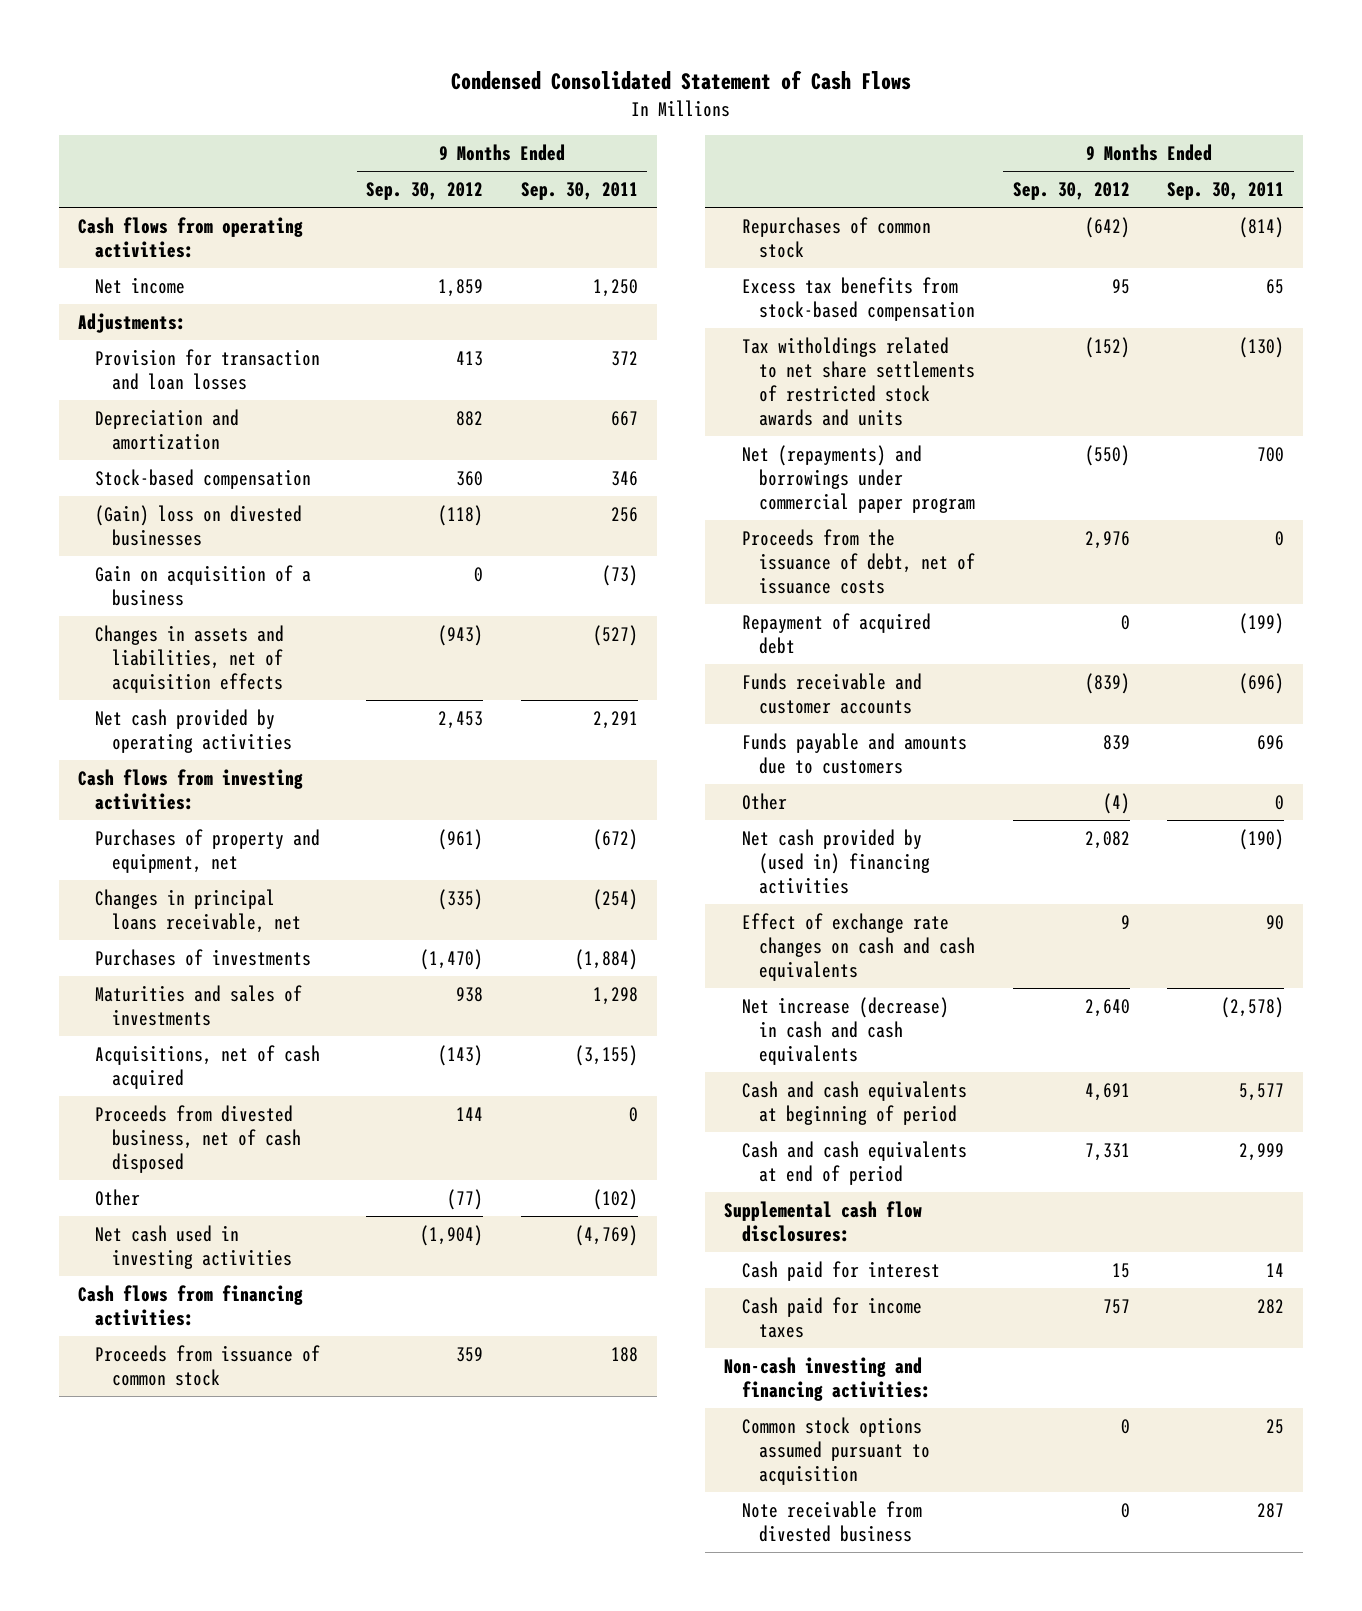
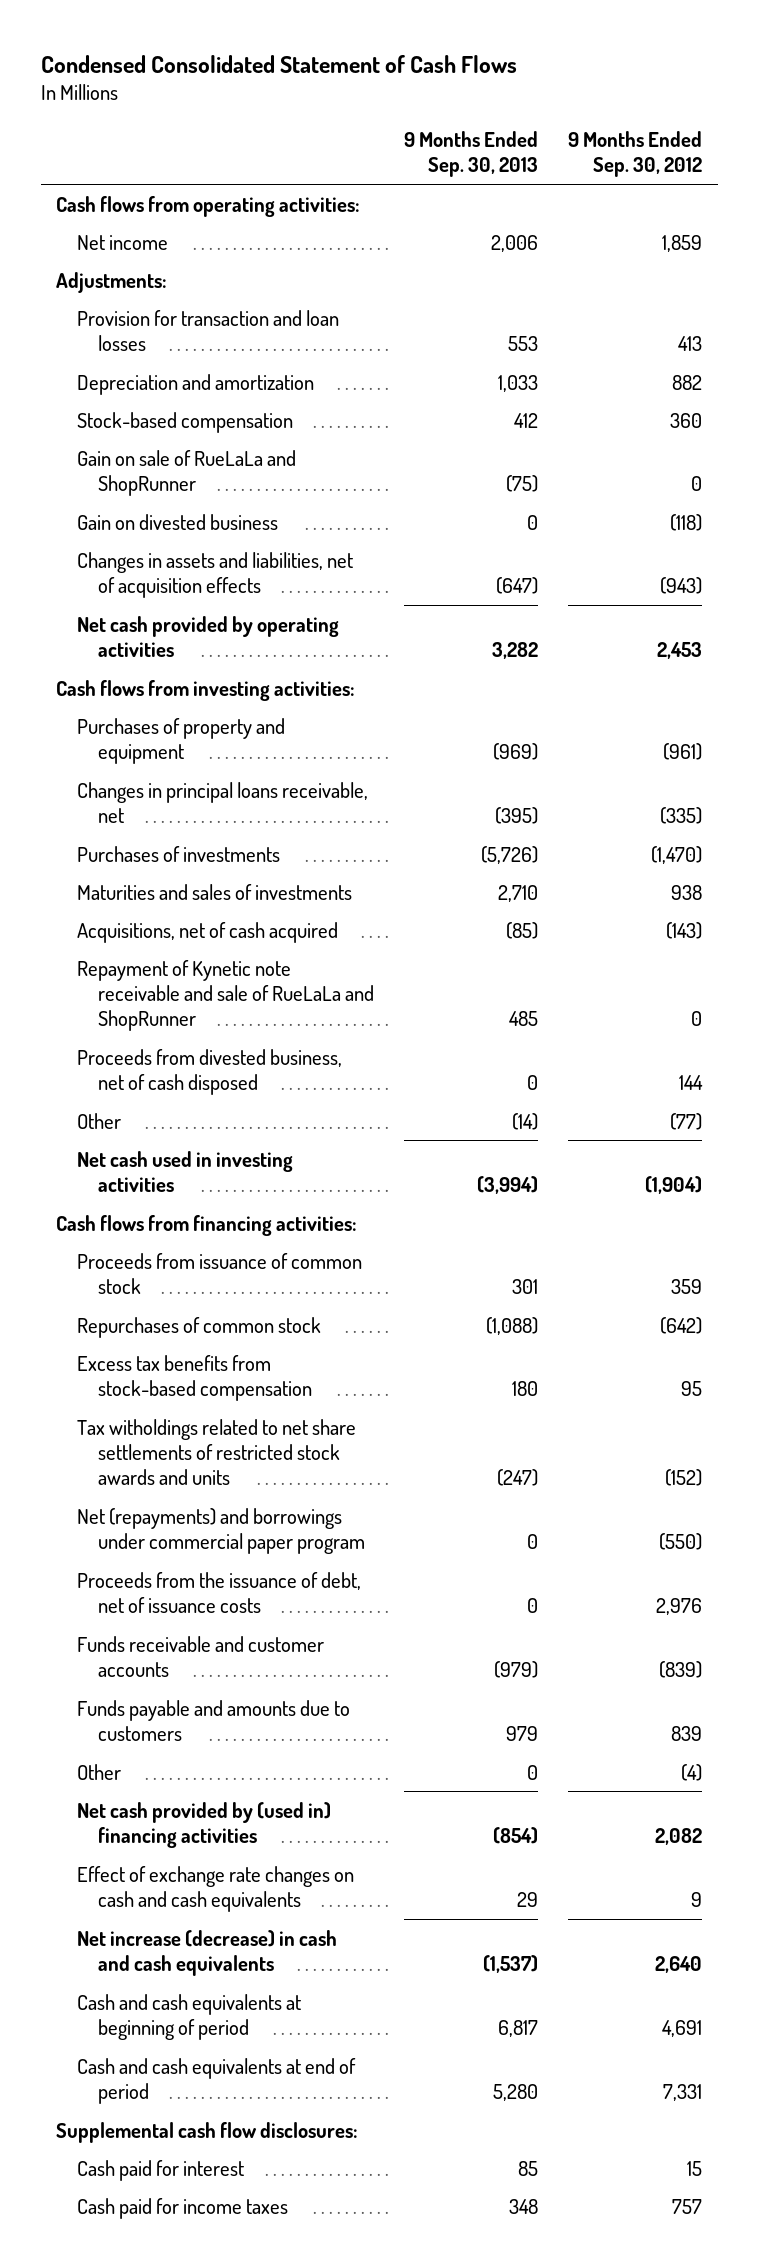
[520,182,638,201] Sep. 30, 2011 -> none
none -> [404,131,539,178] 9 Months Ended Sep. 30, 2013
[94,564,311,606] Gain on acquisition of a business -> none
none -> [77,449,297,496] Gain on sale of RueLaLa and ShopRunner
[94,504,302,546] (Gain) loss on divested businesses -> [77,513,279,530] Gain on divested business
[94,828,320,873] Purchases of property and equipment, net -> [77,717,286,764] Purchases of property and equipment
none -> [77,959,375,1032] Repayment of Kynetic note receivable and sale of RueLaLa and ShopRunner
[741,612,931,654] Repayment of acquired debt -> none
[724,1356,931,1401] Non-cash investing and financing activities: -> none
[741,1416,931,1486] Common stock options assumed pursuant to acquisition -> none
[741,1500,922,1542] Note receivable from divested business -> none

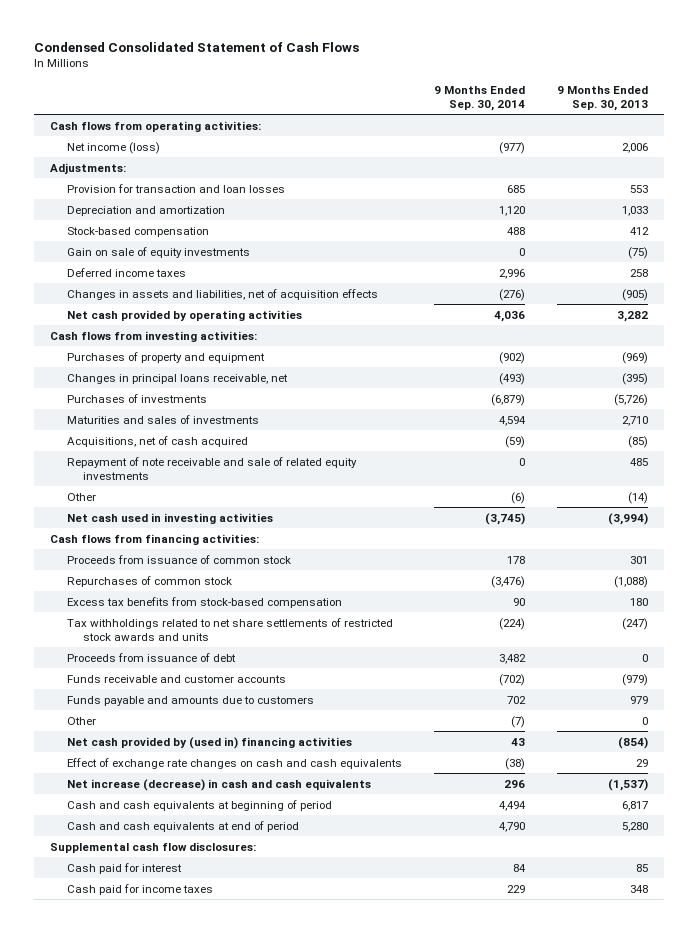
[568,131,703,178] 9 Months Ended Sep. 30, 2012 -> none
none -> [433,85,525,111] 9 Months Ended Sep. 30, 2014
[77,234,169,250] Net income -> [66,141,160,154] Net income (loss)
[77,449,297,496] Gain on sale of RueLaLa and ShopRunner -> none
[77,513,279,530] Gain on divested business -> none
none -> [66,246,250,258] Gain on sale of equity investments
none -> [66,267,186,277] Deferred income taxes
[496,576,539,594] (647) -> [622,288,649,301] (905)
[77,1048,343,1095] Proceeds from divested business, net of cash disposed -> none
[77,959,375,1032] Repayment of Kynetic note receivable and sale of RueLaLa and ShopRunner -> [66,456,357,480] Repayment of note receivable and sale of related equity investments
[77,1507,366,1554] Net (repayments) and borrowings under commercial paper program -> none
[77,1418,357,1486] Tax witholdings related to net share settlements of restricted stock awards and units -> [66,617,393,641] Tax withholdings related to net share settlements of restricted stock awards and units
[77,1571,362,1613] Proceeds from the issuance of debt, net of issuance costs -> [66,652,236,662] Proceeds from issuance of debt

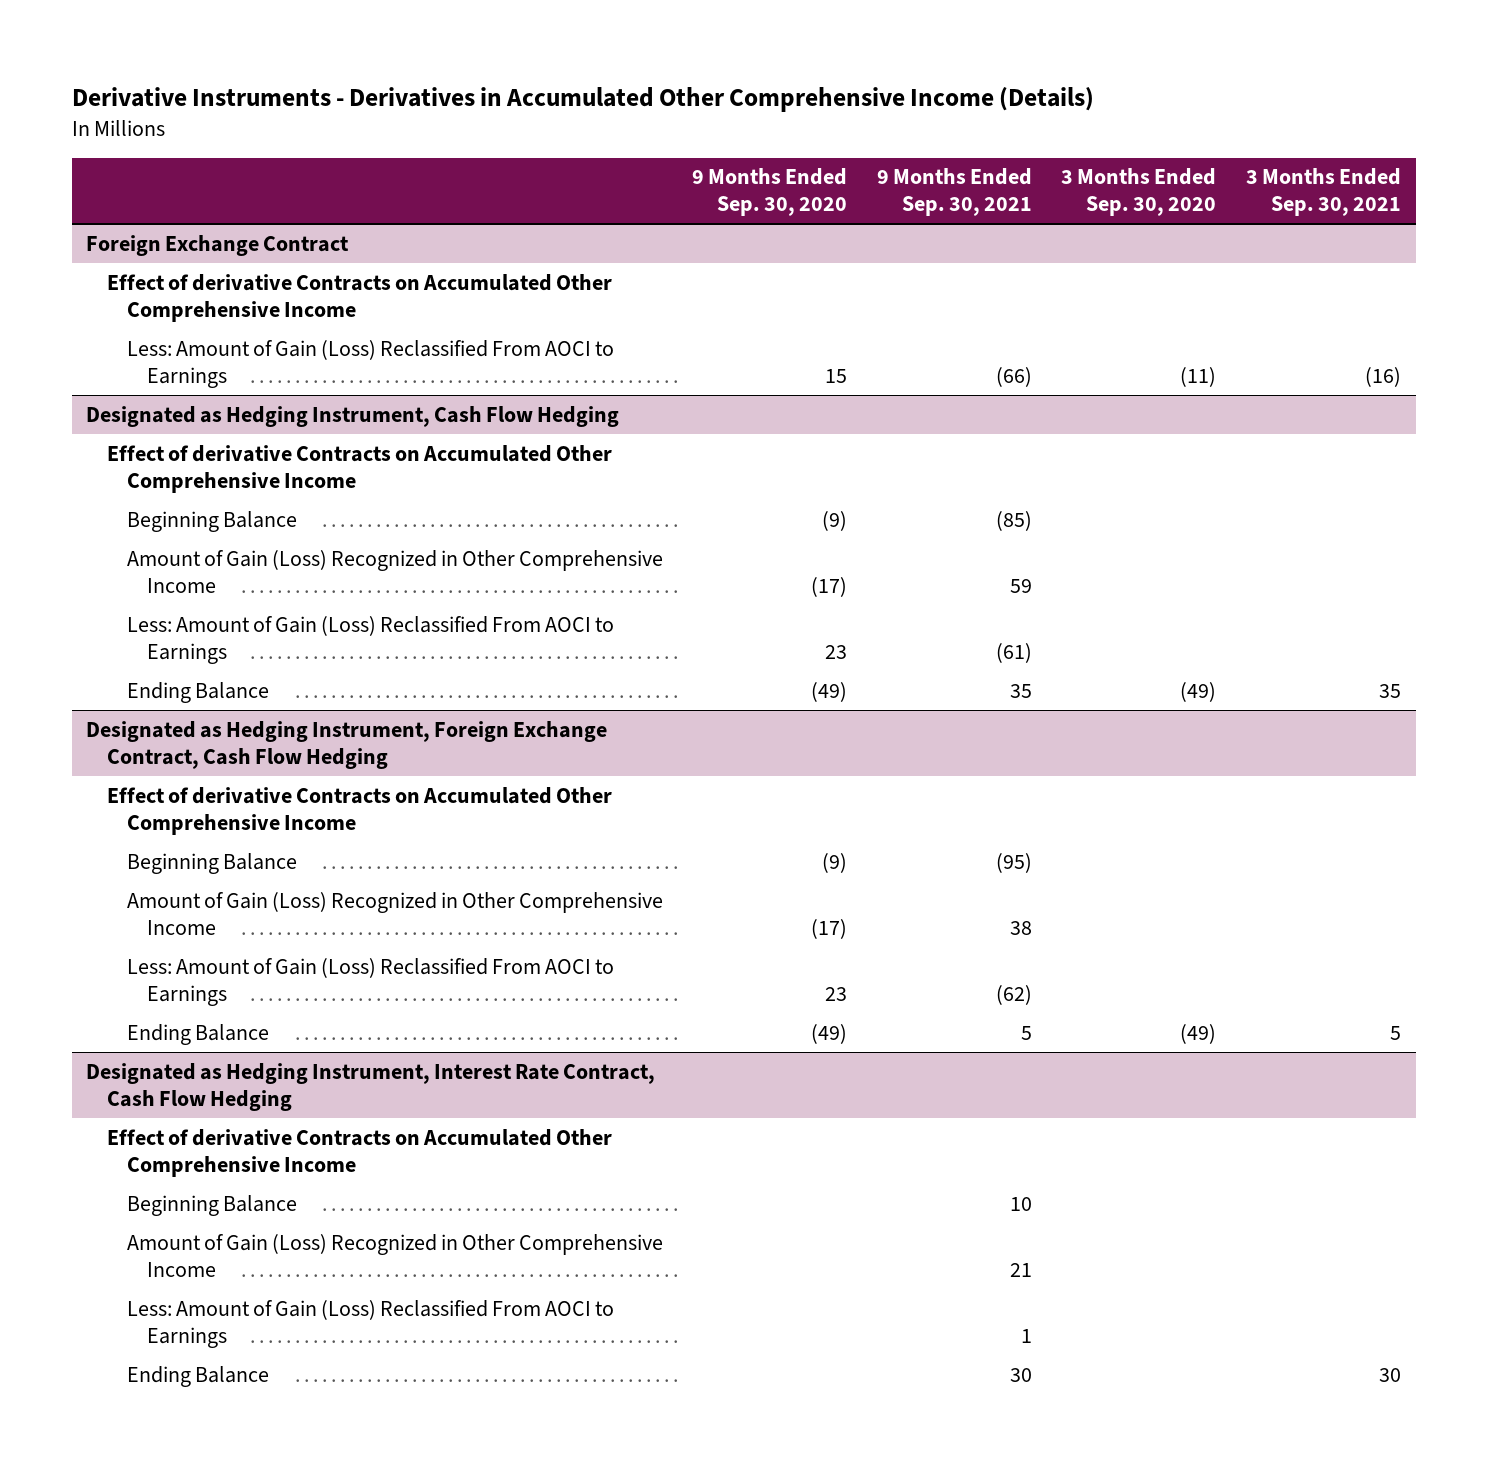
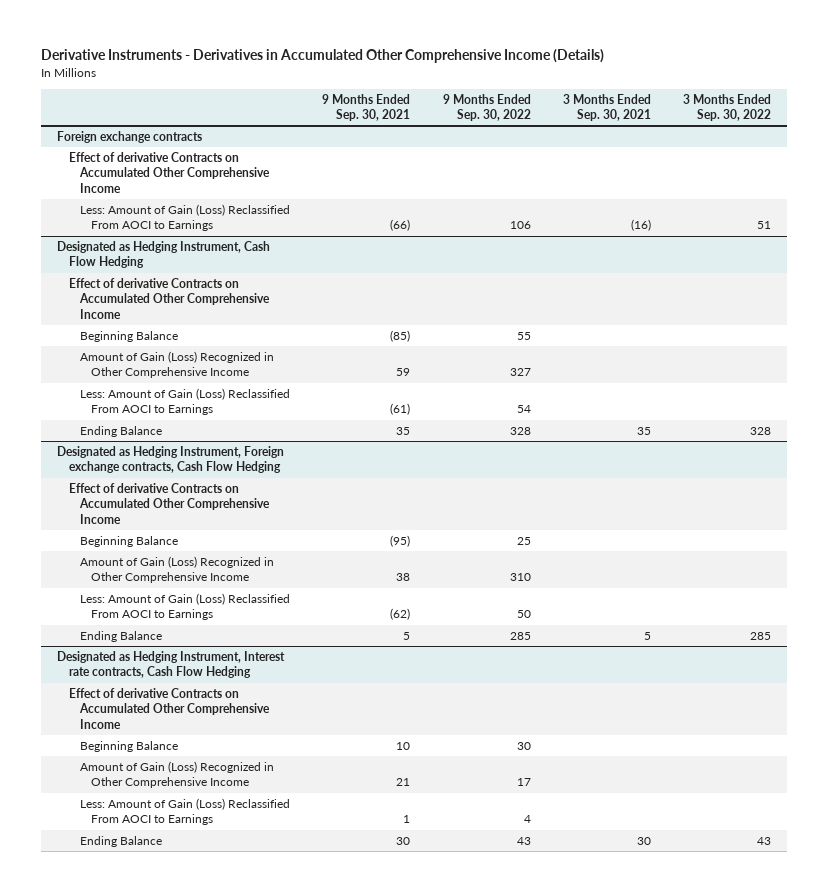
[692,168,848,217] 9 Months Ended Sep. 30, 2020 -> none
[1061,168,1217,217] 3 Months Ended Sep. 30, 2020 -> none
none -> [442,93,531,122] 9 Months Ended Sep. 30, 2022
none -> [683,93,772,122] 3 Months Ended Sep. 30, 2022
[86,234,350,256] Foreign Exchange Contract -> [57,130,203,143] Foreign exchange contracts
[86,720,608,769] Designated as Hedging Instrument, Foreign Exchange Contract, Cash Flow Hedging -> [57,445,285,474] Designated as Hedging Instrument, Foreign exchange contracts, Cash Flow Hedging
[86,1062,656,1111] Designated as Hedging Instrument, Interest Rate Contract, Cash Flow Hedging -> [57,650,286,679] Designated as Hedging Instrument, Interest rate contracts, Cash Flow Hedging

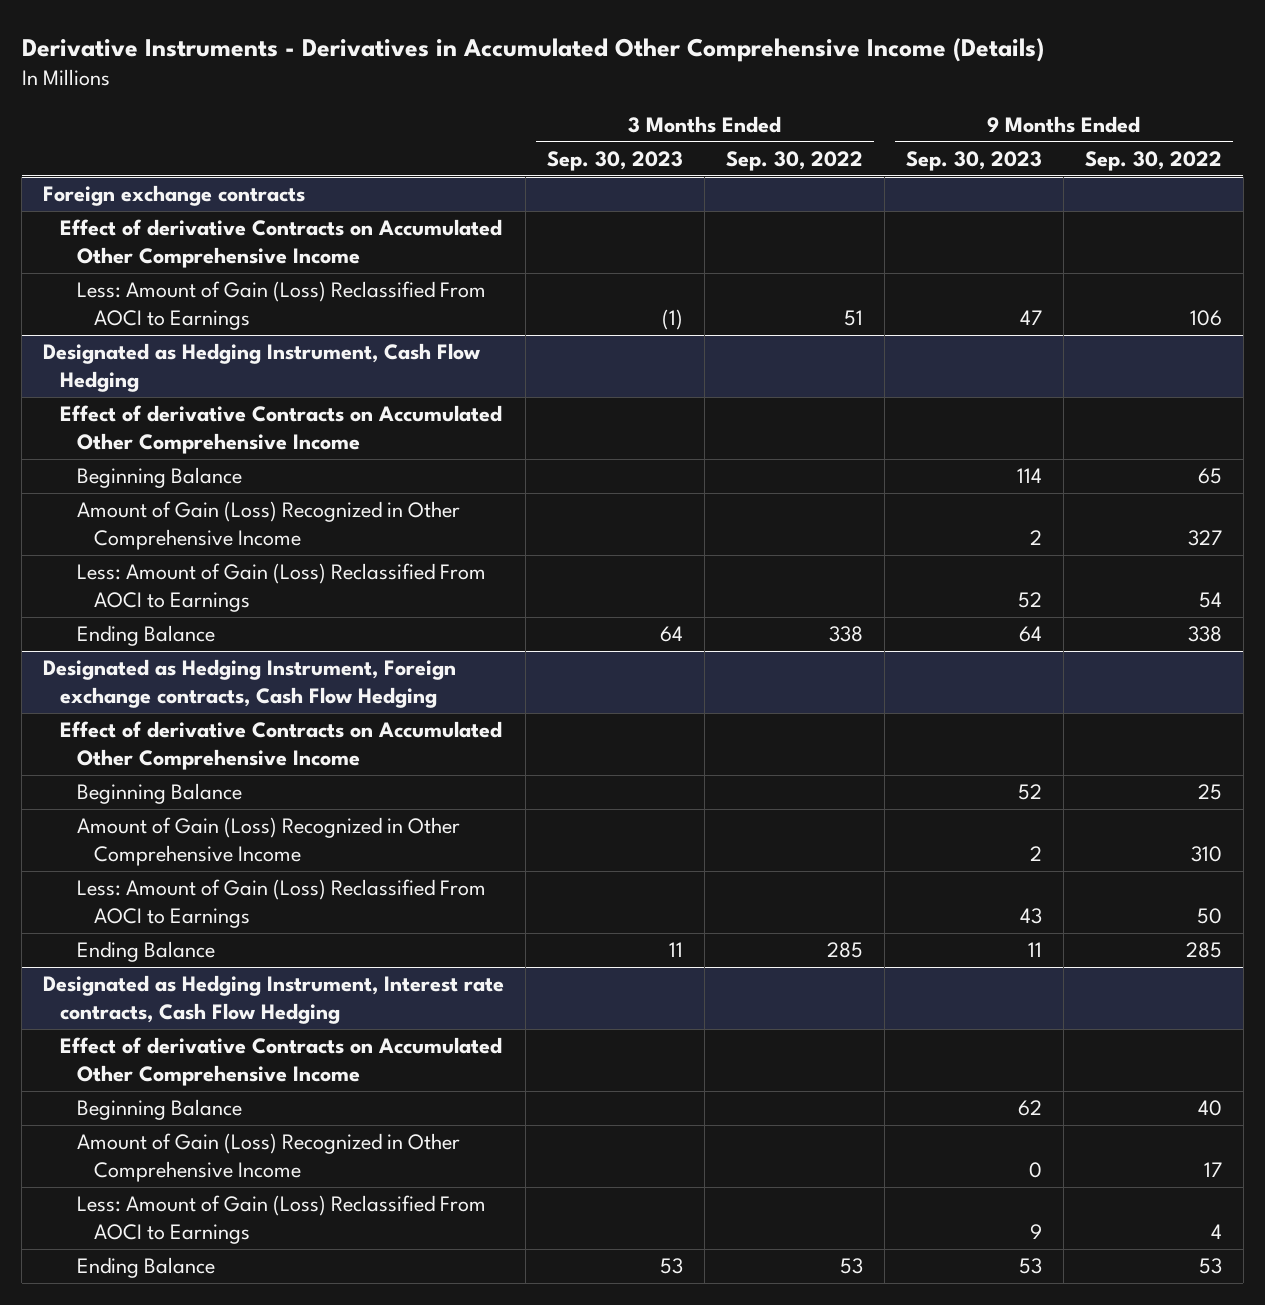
[322,93,411,122] 9 Months Ended Sep. 30, 2021 -> none
[562,93,651,122] 3 Months Ended Sep. 30, 2021 -> none
none -> [547,151,684,172] Sep. 30, 2023
none -> [905,151,1042,172] Sep. 30, 2023
[516,331,531,340] 55 -> [1197,468,1222,485] 65
[509,426,531,435] 328 -> [1187,626,1222,643] 338
[750,426,772,435] 328 -> [828,626,863,643] 338
[516,741,531,750] 30 -> [1197,1100,1222,1117] 40
[516,836,531,845] 43 -> [1198,1258,1222,1275] 53
[757,836,772,845] 43 -> [839,1258,863,1275] 53

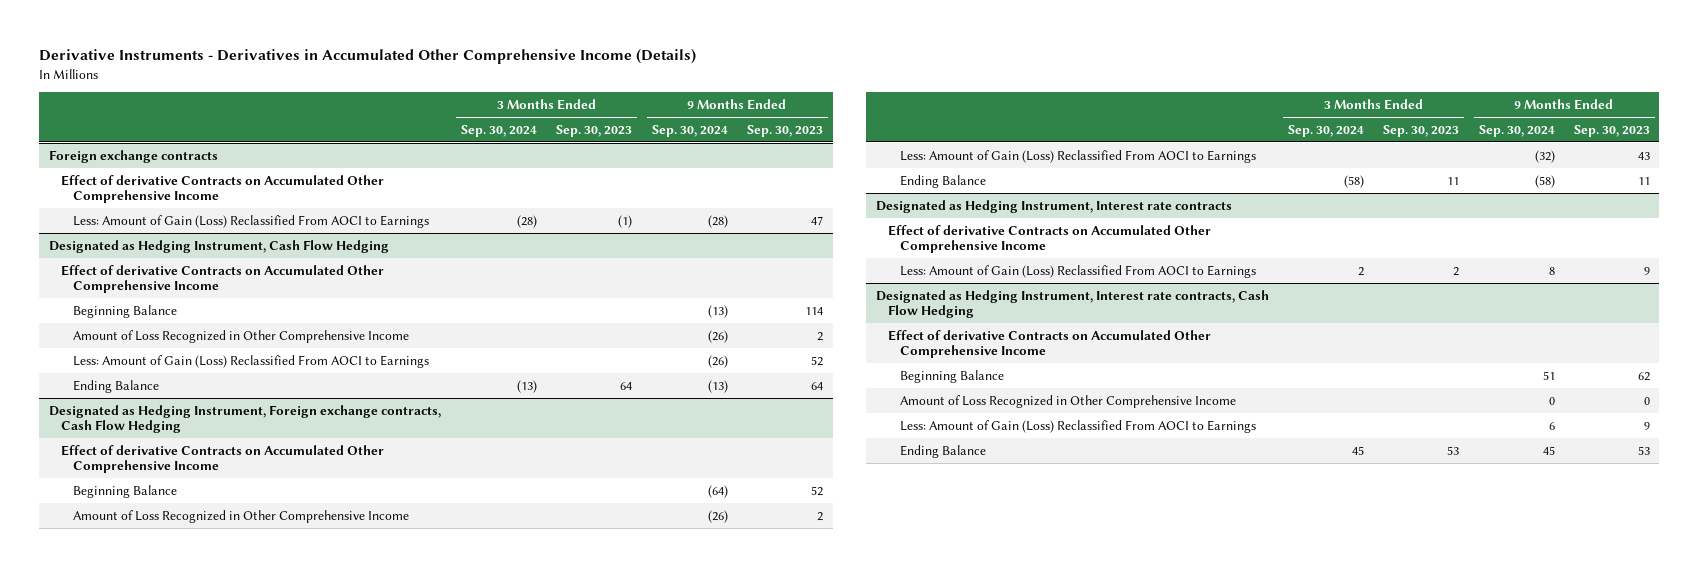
[725,151,863,172] Sep. 30, 2022 -> none
[1084,151,1222,172] Sep. 30, 2022 -> none
none -> [461,124,538,137] Sep. 30, 2024
none -> [651,124,728,137] Sep. 30, 2024
[76,501,460,551] Amount of Gain (Loss) Recognized in Other Comprehensive Income -> [73,329,410,343] Amount of Loss Recognized in Other Comprehensive Income
[76,817,460,867] Amount of Gain (Loss) Recognized in Other Comprehensive Income -> [73,509,410,523] Amount of Loss Recognized in Other Comprehensive Income
none -> [875,199,1232,213] Designated as Hedging Instrument, Interest rate contracts
none -> [888,224,1212,254] Effect of derivative Contracts on Accumulated Other Comprehensive Income
none -> [900,264,1257,278] Less: Amount of Gain (Loss) Reclassified From AOCI to Earnings
[76,1133,460,1183] Amount of Gain (Loss) Recognized in Other Comprehensive Income -> [900,394,1237,408] Amount of Loss Recognized in Other Comprehensive Income

